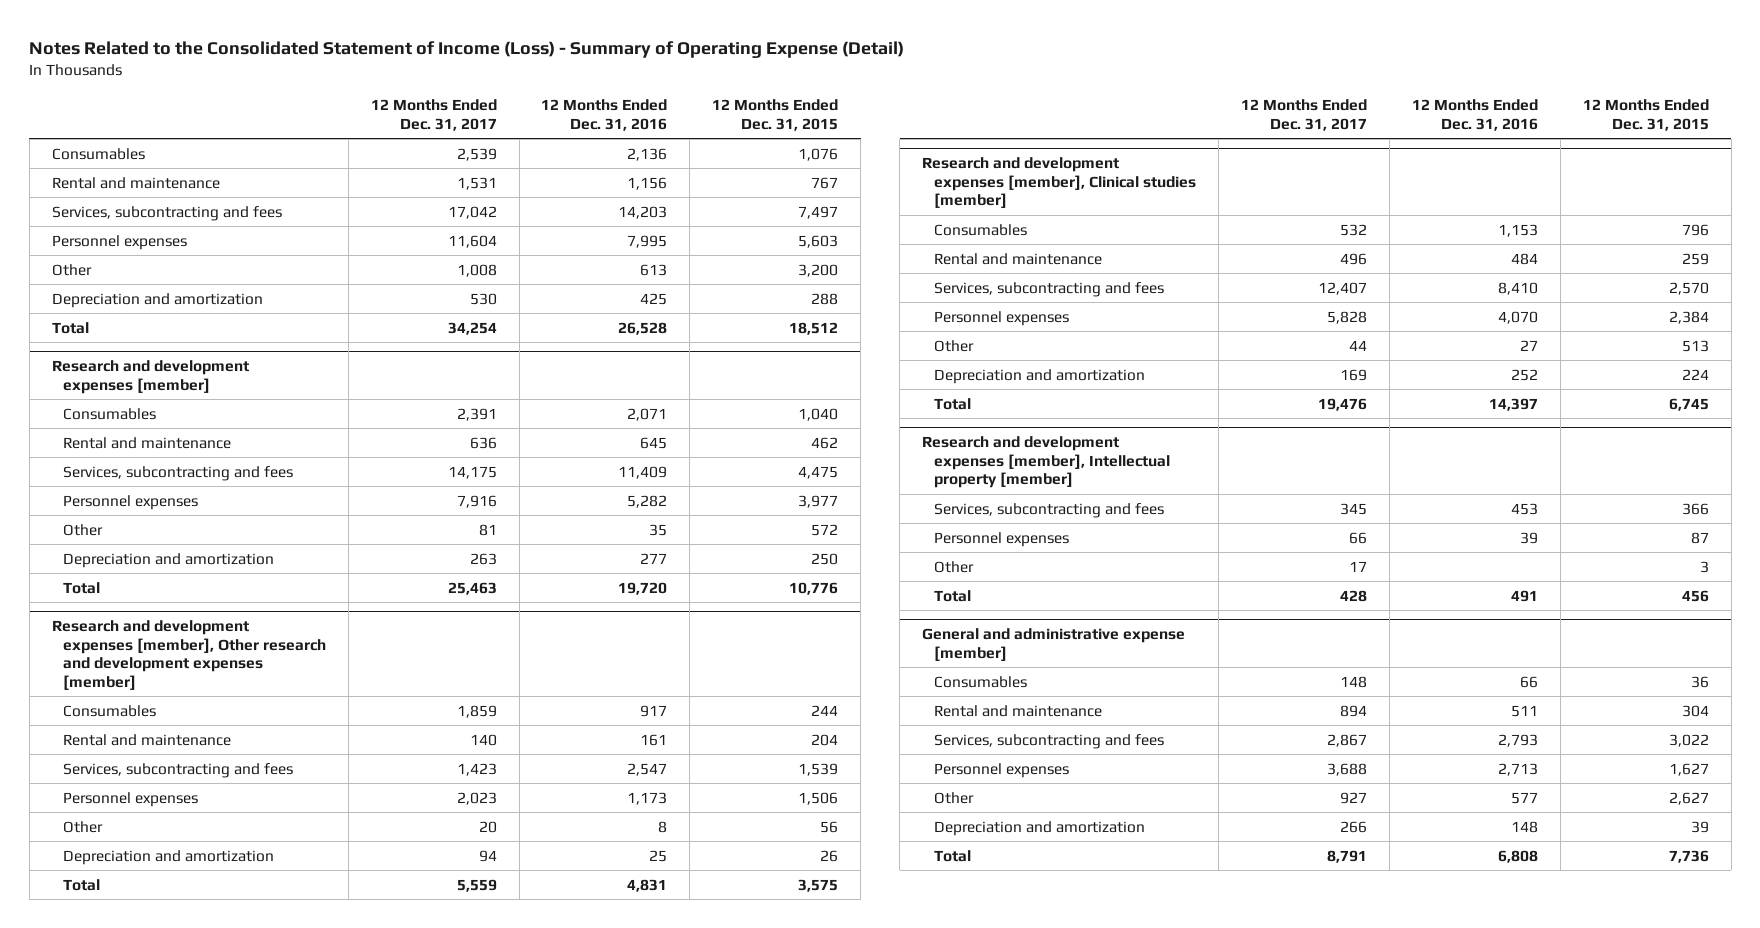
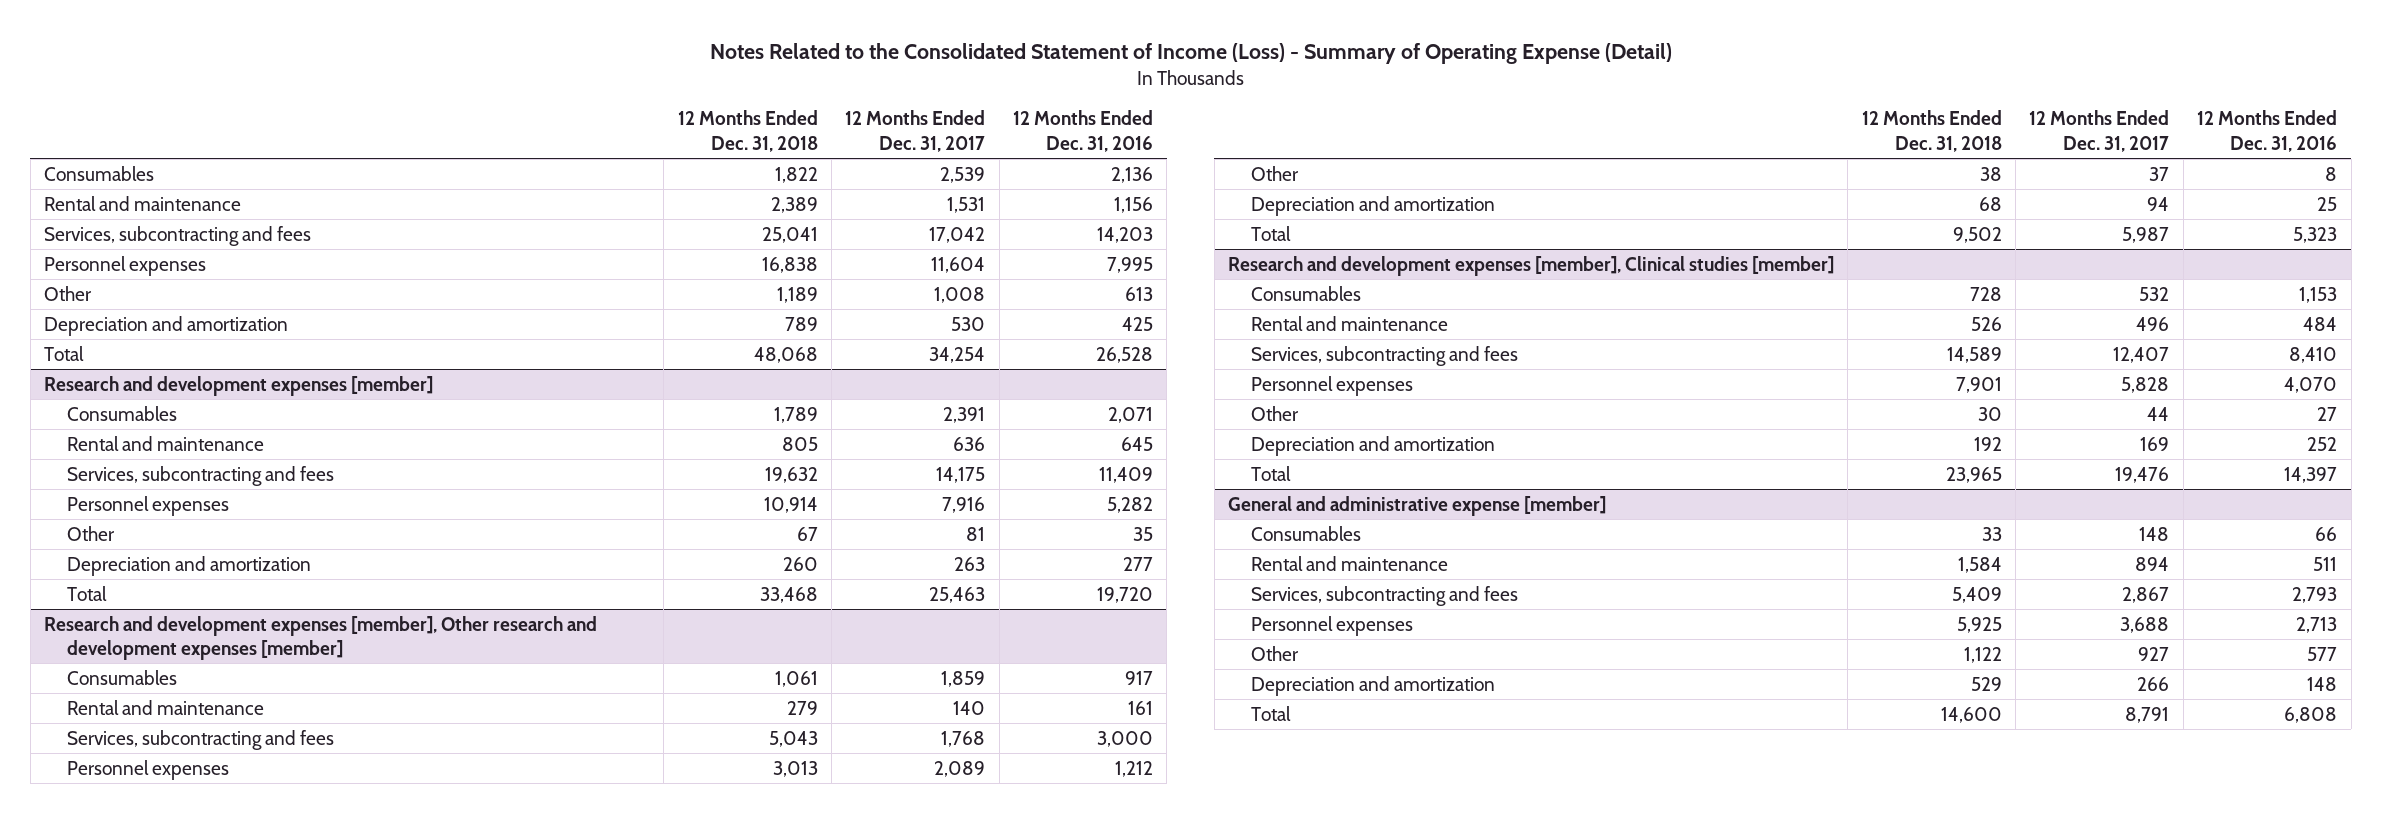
[712,99,839,132] 12 Months Ended Dec. 31, 2015 -> none
none -> [677,110,818,152] 12 Months Ended Dec. 31, 2018
[456,762,497,776] 1,423 -> [941,730,986,747] 1,768
[627,762,668,776] 2,547 -> [1097,730,1154,747] 3,000
[456,791,497,805] 2,023 -> [934,760,986,777] 2,089
[627,791,668,805] 1,173 -> [1115,760,1154,777] 1,212
[478,820,497,833] 20 -> [2149,166,2170,181] 37
[456,878,497,892] 5,559 -> [2122,226,2170,243] 5,987
[627,878,668,892] 4,831 -> [2293,226,2338,243] 5,323
[922,435,1170,489] Research and development expenses [member], Intellectual property [member] -> none
[933,502,1164,518] Services, subcontracting and fees -> none
[933,531,1069,547] Personnel expenses -> none
[933,560,974,573] Other -> none
[933,589,971,602] Total -> none

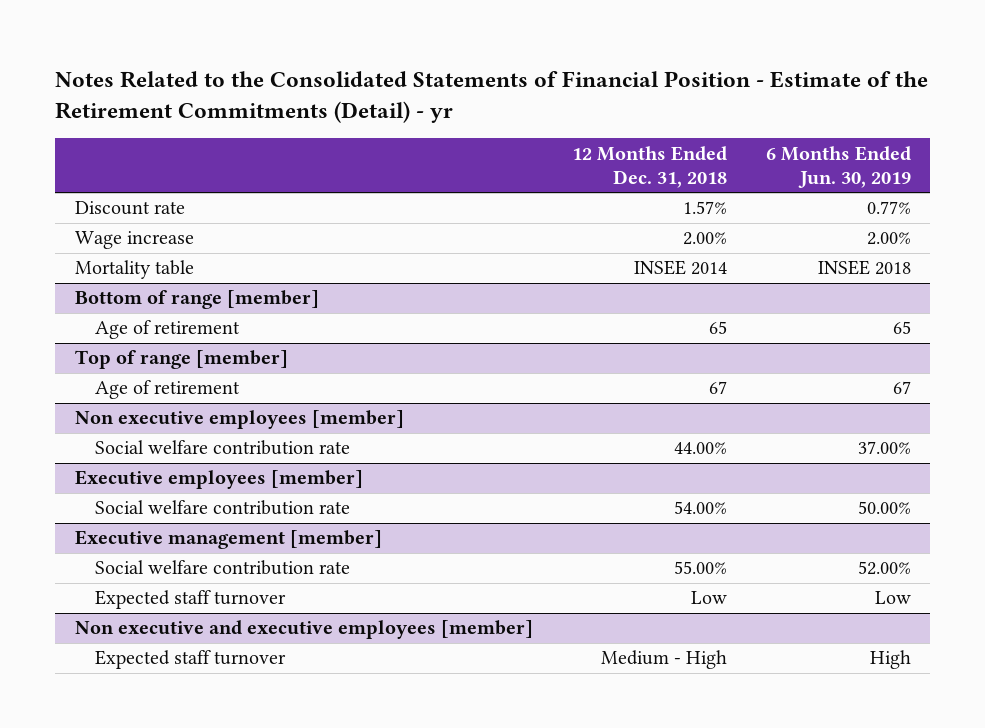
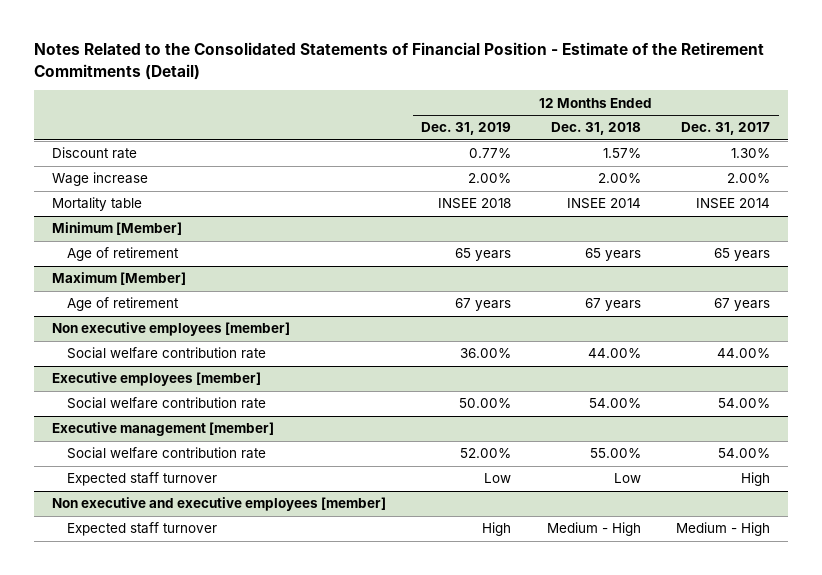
[55,70,929,123] Notes Related to the Consolidated Statements of Financial Position - Estimate of the Retirement Commitments (Detail) - yr -> [34,42,765,80] Notes Related to the Consolidated Statements of Financial Position - Estimate of the Retirement Commitments (Detail)
[765,145,911,188] 6 Months Ended Jun. 30, 2019 -> none
none -> [421,122,512,136] Dec. 31, 2019
none -> [681,122,771,136] Dec. 31, 2017
[74,290,319,310] Bottom of range [member] -> [51,222,182,236] Minimum [Member]
[708,321,727,335] 65 -> [584,248,641,262] 65 years
[74,350,288,370] Top of range [member] -> [51,272,186,286] Maximum [Member]
[708,381,727,395] 67 -> [584,298,641,312] 67 years

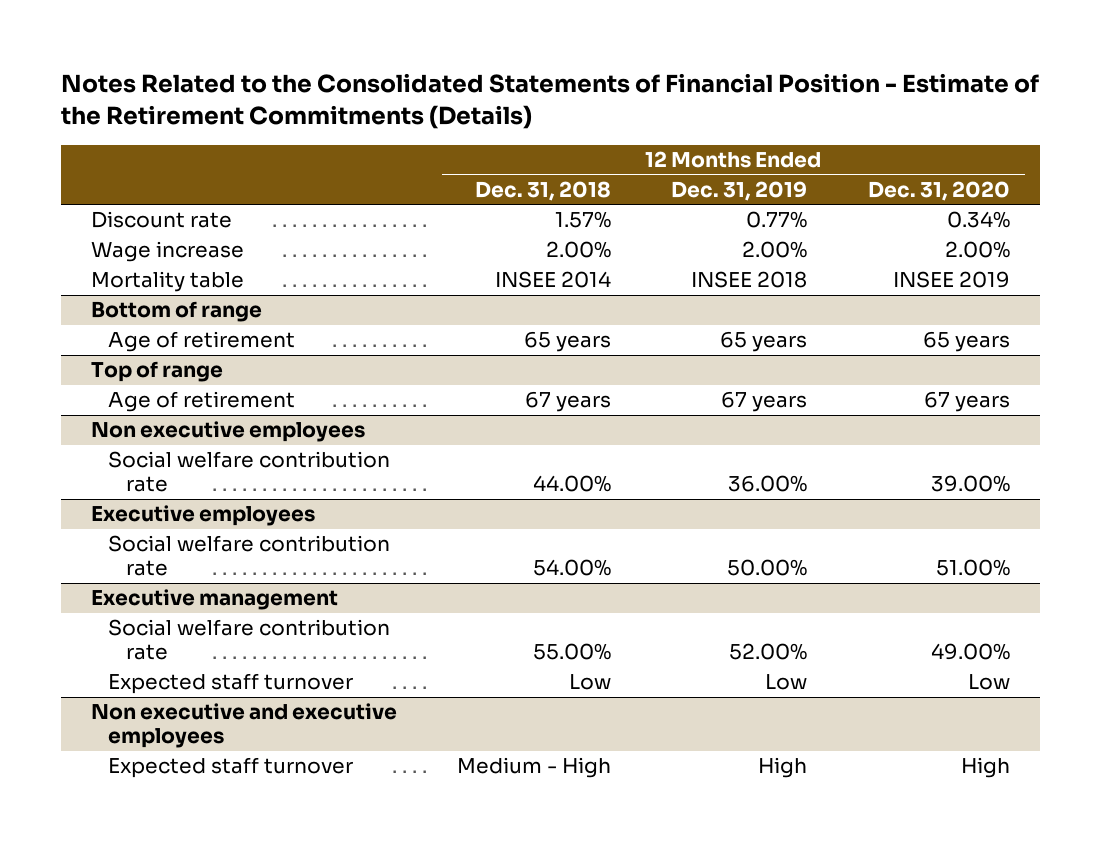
[34,42,765,80] Notes Related to the Consolidated Statements of Financial Position - Estimate of the Retirement Commitments (Detail) -> [60,73,1039,130] Notes Related to the Consolidated Statements of Financial Position - Estimate of the Retirement Commitments (Details)
[681,122,771,136] Dec. 31, 2017 -> none
none -> [867,180,1010,201] Dec. 31, 2020
[51,222,182,236] Minimum [Member] -> [90,301,262,323] Bottom of range
[51,272,186,286] Maximum [Member] -> [90,361,223,383] Top of range
[51,322,290,337] Non executive employees [member] -> [90,421,365,443] Non executive employees
[51,372,261,387] Executive employees [member] -> [90,505,315,527] Executive employees
[51,422,274,437] Executive management [member] -> [90,589,338,611] Executive management
[51,497,386,512] Non executive and executive employees [member] -> [90,703,397,749] Non executive and executive employees

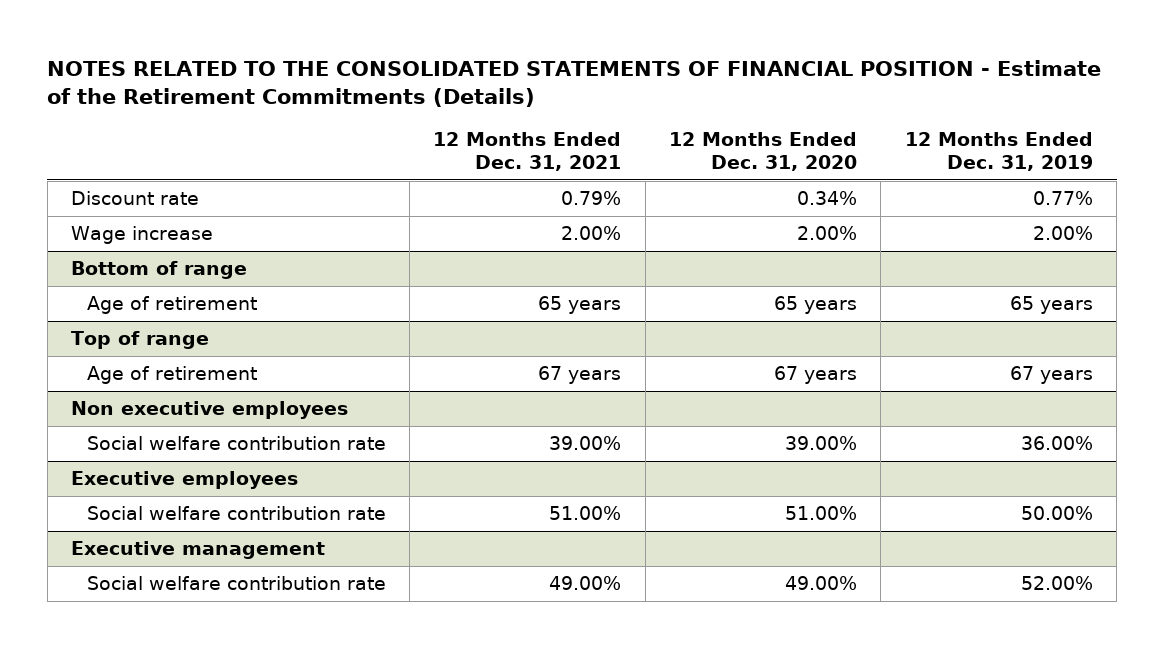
[60,73,1039,130] Notes Related to the Consolidated Statements of Financial Position - Estimate of the Retirement Commitments (Details) -> [47,59,1102,108] NOTES RELATED TO THE CONSOLIDATED STATEMENTS OF FINANCIAL POSITION - Estimate of the Retirement Commitments (Details)
[475,180,612,201] Dec. 31, 2018 -> none
none -> [433,132,622,172] 12 Months Ended Dec. 31, 2021
[90,271,244,293] Mortality table -> none
[108,673,354,695] Expected staff turnover -> none
[90,703,397,749] Non executive and executive employees -> none
[108,757,354,779] Expected staff turnover -> none

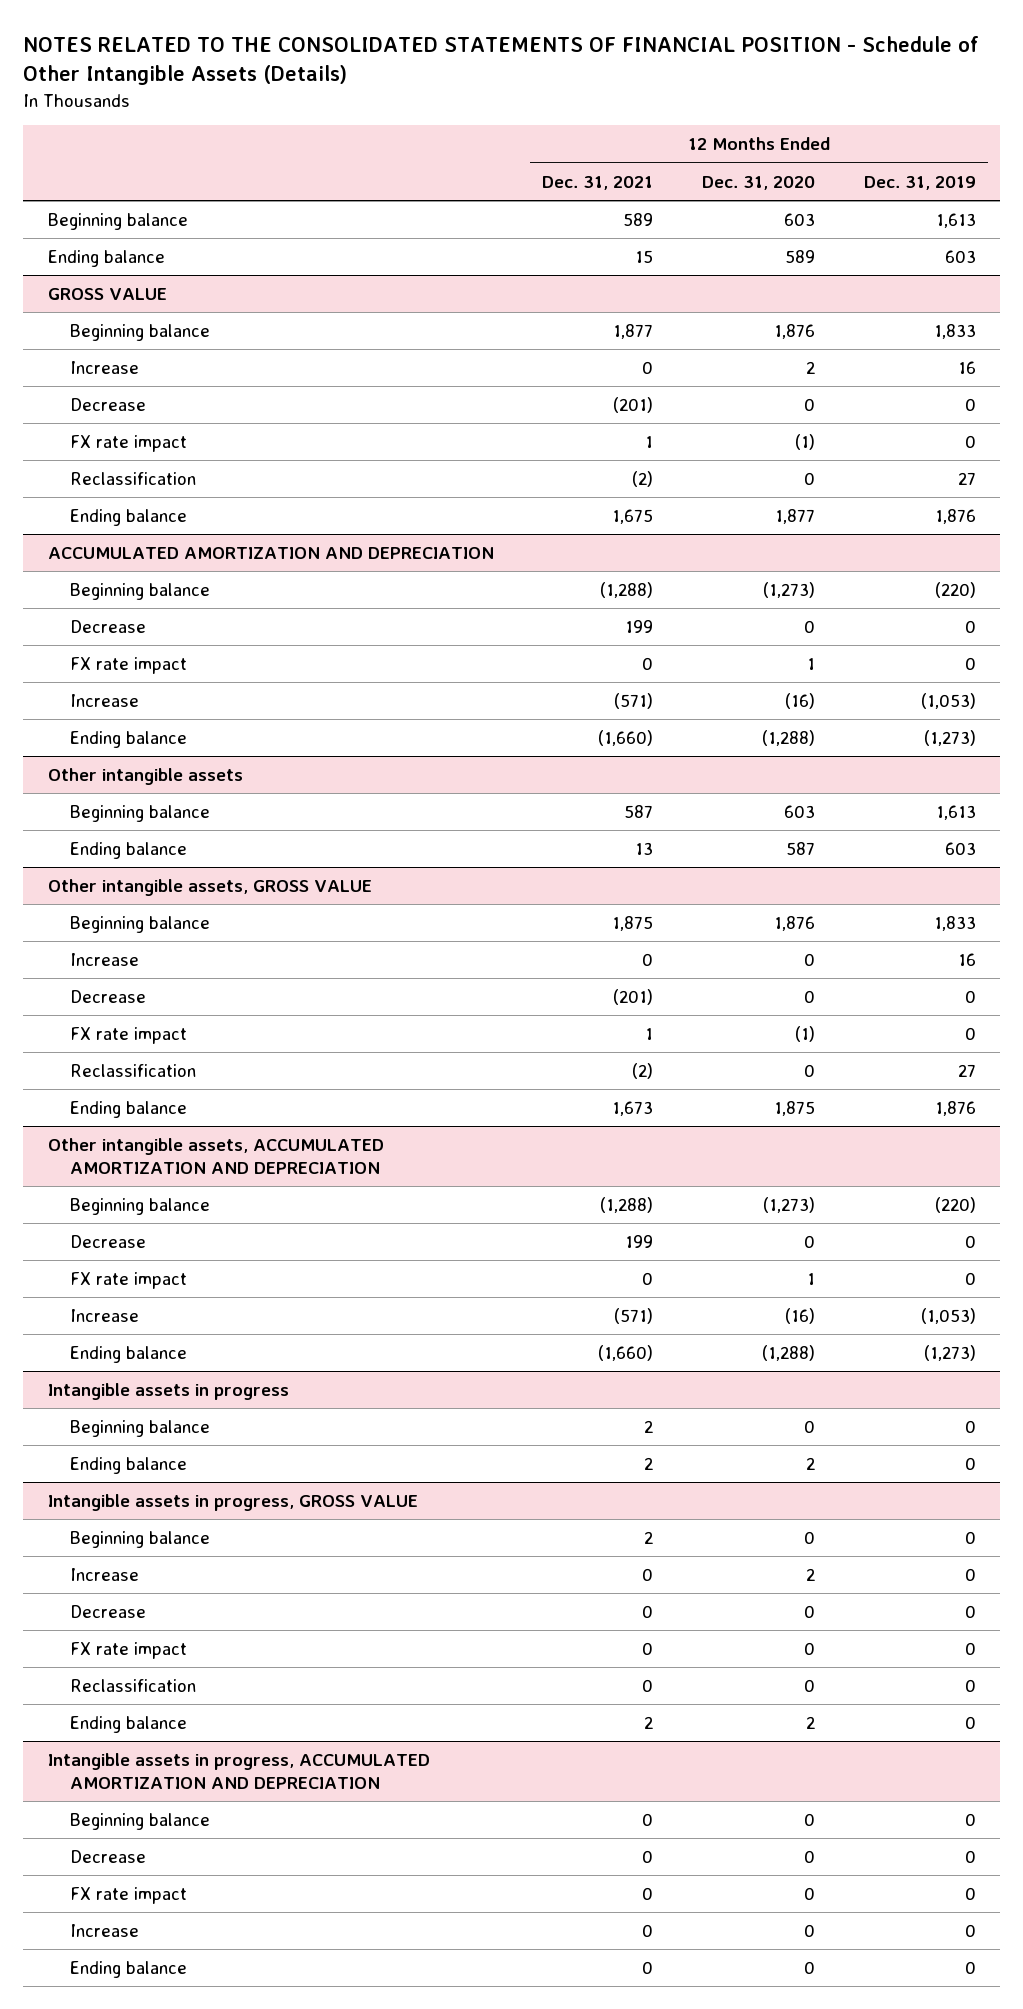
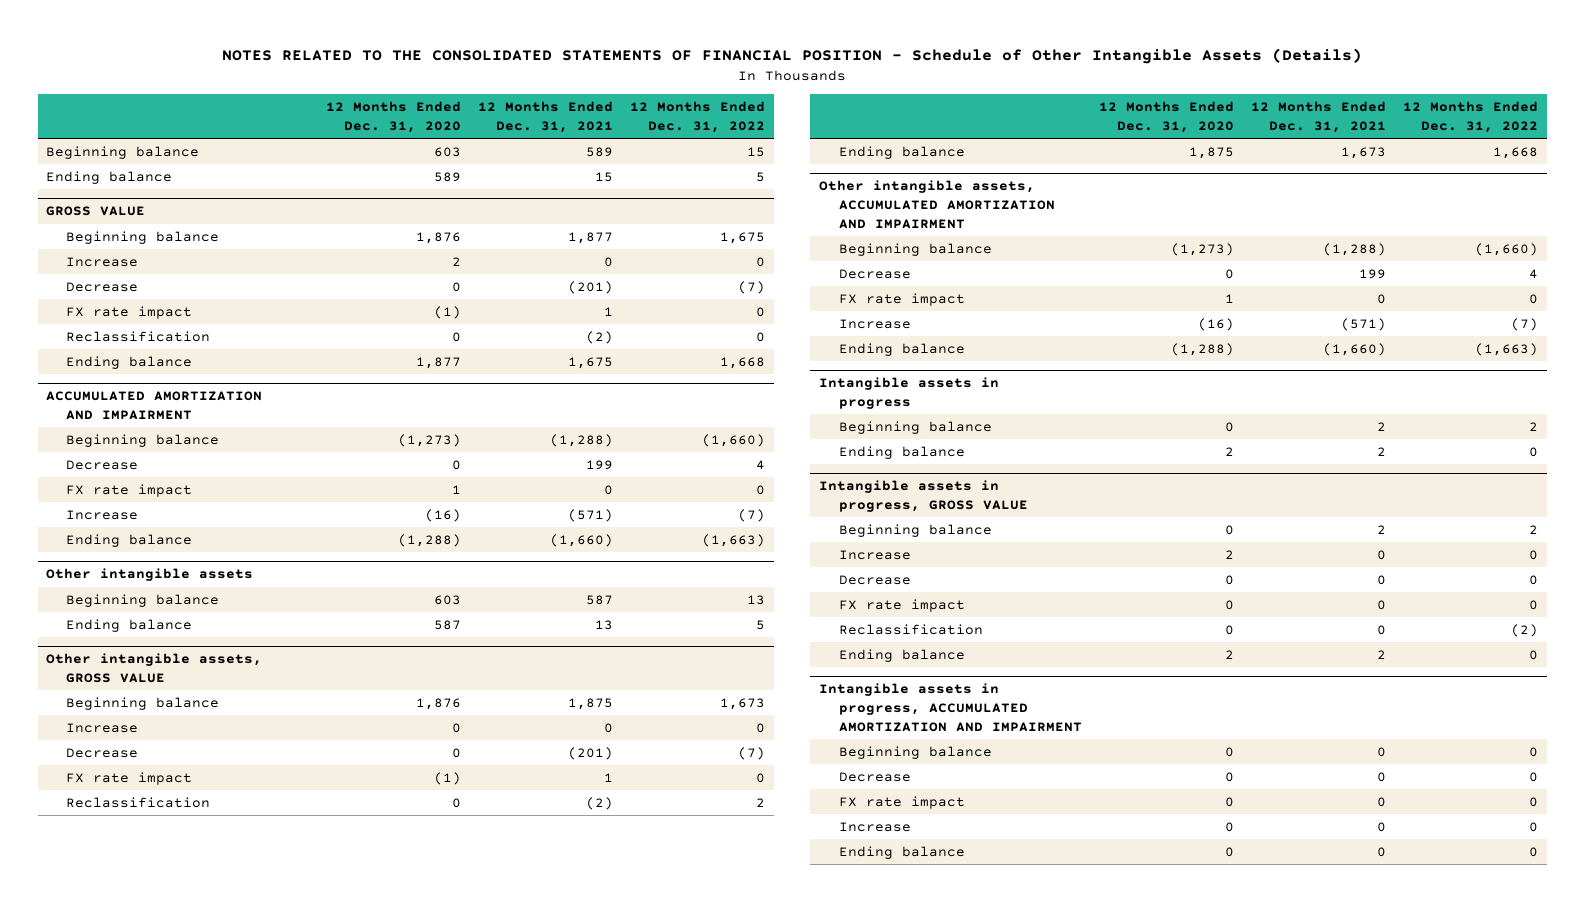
[863,175,976,190] Dec. 31, 2019 -> none
none -> [630,101,766,134] 12 Months Ended Dec. 31, 2022
[47,547,494,560] ACCUMULATED AMORTIZATION AND DEPRECIATION -> [46,391,263,421] ACCUMULATED AMORTIZATION AND IMPAIRMENT
[47,1138,384,1174] Other intangible assets, ACCUMULATED AMORTIZATION AND DEPRECIATION -> [819,180,1055,229] Other intangible assets, ACCUMULATED AMORTIZATION AND IMPAIRMENT
[47,1753,430,1789] Intangible assets in progress, ACCUMULATED AMORTIZATION AND DEPRECIATION -> [819,683,1082,732] Intangible assets in progress, ACCUMULATED AMORTIZATION AND IMPAIRMENT

